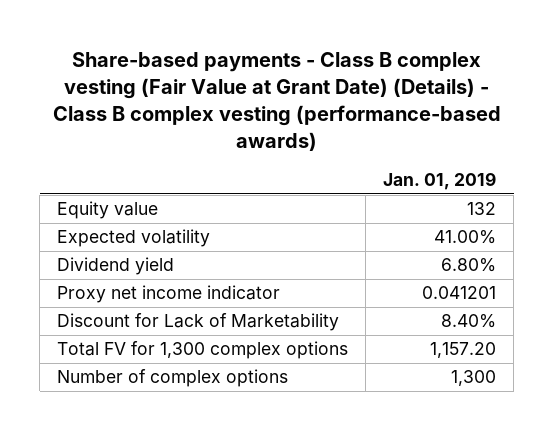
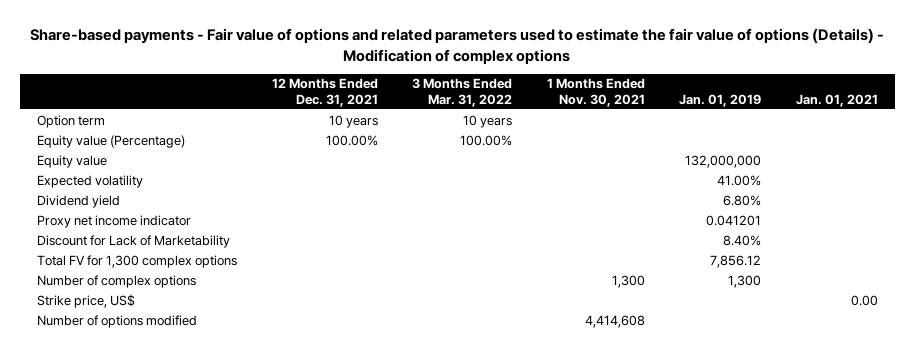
[52,52,501,152] Share-based payments - Class B complex vesting (Fair Value at Grant Date) (Details) - Class B complex vesting (performance-based awards) -> [30,28,885,64] Share-based payments - Fair value of options and related parameters used to estimate the fair value of options (Details) - Modification of complex options
none -> [271,78,378,107] 12 Months Ended Dec. 31, 2021
none -> [412,78,513,107] 3 Months Ended Mar. 31, 2022
none -> [546,78,645,107] 1 Months Ended Nov. 30, 2021
none -> [795,93,878,107] Jan. 01, 2021
none -> [37,114,106,128] Option term
none -> [37,134,186,148] Equity value (Percentage)
[467,202,497,216] 132 -> [685,154,762,168] 132,000,000
[430,342,497,359] 1,157.20 -> [710,254,762,268] 7,856.12
none -> [37,293,136,308] Strike price, US$
none -> [37,314,198,328] Number of options modified

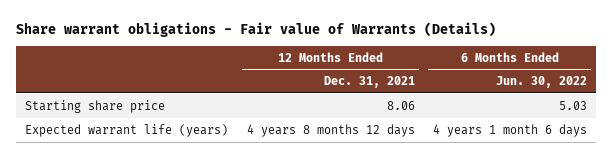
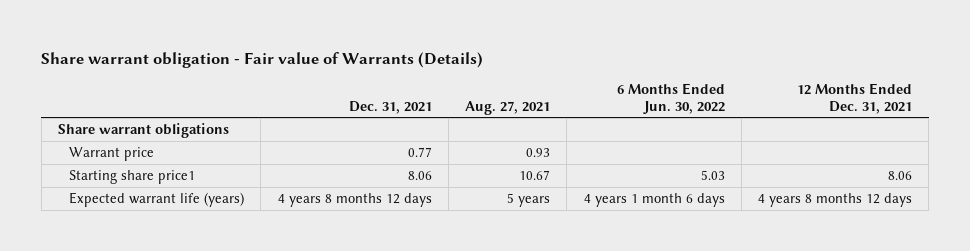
[16,22,497,38] Share warrant obligations - Fair value of Warrants (Details) -> [41,51,484,68] Share warrant obligation - Fair value of Warrants (Details)
none -> [348,100,432,114] Dec. 31, 2021
none -> [465,100,551,115] Aug. 27, 2021
none -> [58,122,230,138] Share warrant obligations
none -> [69,146,155,161] Warrant price
[25,99,166,113] Starting share price -> [69,169,196,184] Starting share price1

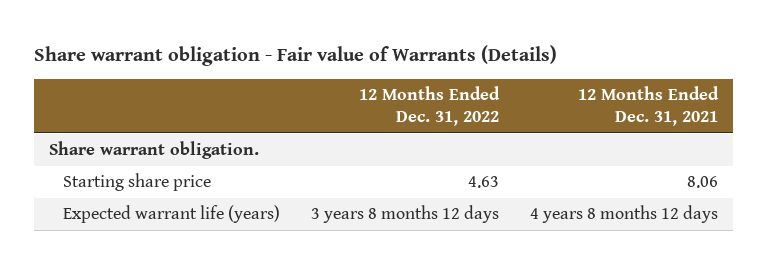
[348,100,432,114] Dec. 31, 2021 -> none
[465,100,551,115] Aug. 27, 2021 -> none
[616,83,725,114] 6 Months Ended Jun. 30, 2022 -> none
none -> [358,86,500,126] 12 Months Ended Dec. 31, 2022
[69,146,155,161] Warrant price -> none
[58,122,230,138] Share warrant obligations -> [49,141,260,160] Share warrant obligation.
[69,169,196,184] Starting share price1 -> [62,173,211,192] Starting share price

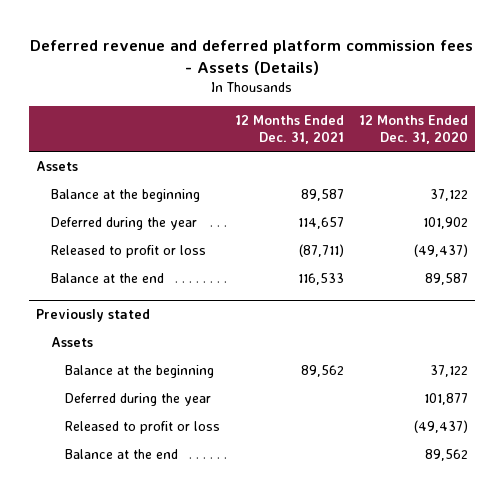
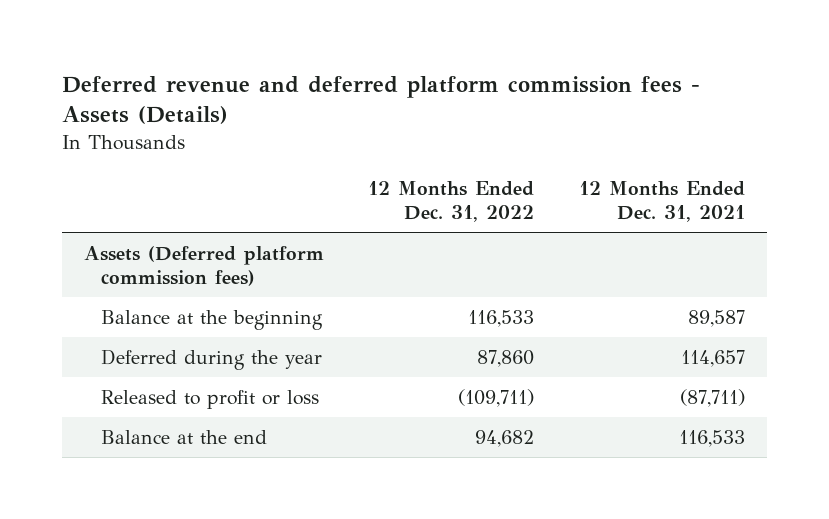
[358,115,468,144] 12 Months Ended Dec. 31, 2020 -> none
none -> [368,180,535,223] 12 Months Ended Dec. 31, 2022
[36,160,79,171] Assets -> [83,245,324,286] Assets (Deferred platform commission fees)
[36,309,151,323] Previously stated -> none
[50,336,93,347] Assets -> none
[64,364,214,378] Balance at the beginning -> none
[64,392,211,406] Deferred during the year -> none
[64,420,220,434] Released to profit or loss -> none
[64,448,178,459] Balance at the end -> none

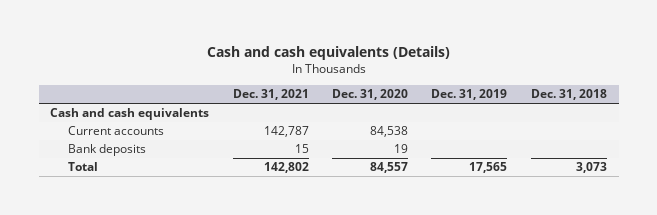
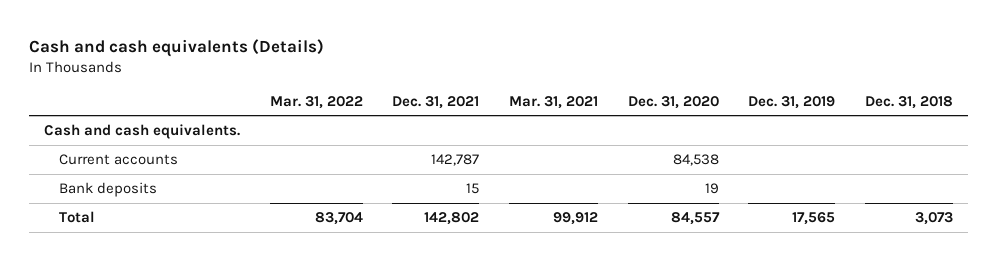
none -> [269,95,363,109] Mar. 31, 2022
none -> [508,95,598,109] Mar. 31, 2021
[50,108,210,121] Cash and cash equivalents -> [43,124,240,140] Cash and cash equivalents.

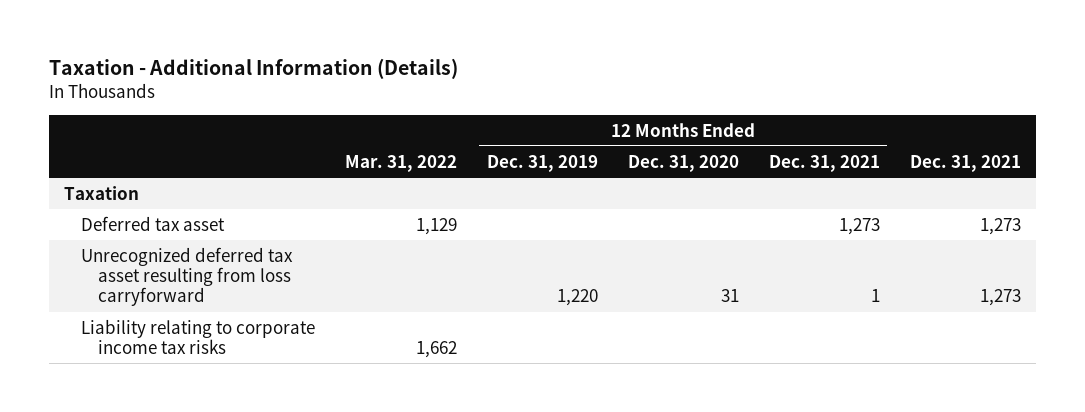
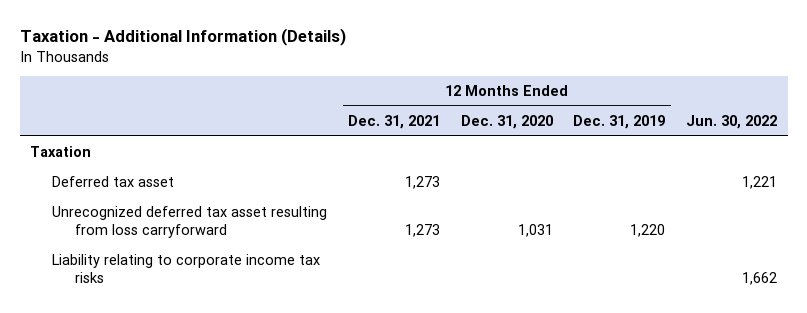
[344,154,457,172] Mar. 31, 2022 -> none
[909,154,1021,172] Dec. 31, 2021 -> none
none -> [686,114,778,129] Jun. 30, 2022
[720,289,739,303] 31 -> [517,224,553,238] 1,031
[870,289,880,303] 1 -> [405,224,441,238] 1,273

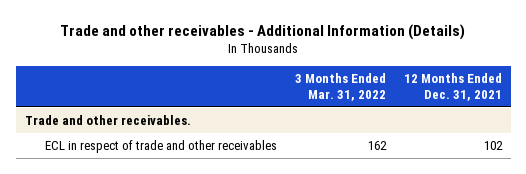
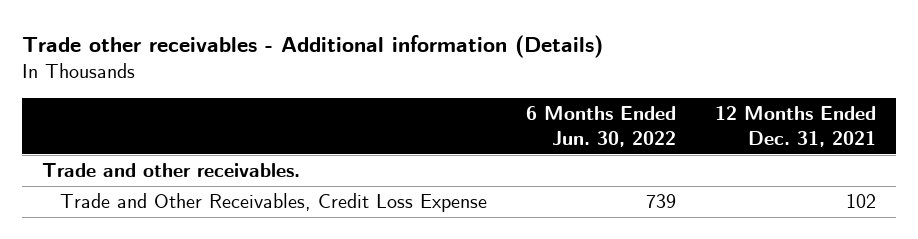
[60,23,466,40] Trade and other receivables - Additional Information (Details) -> [22,35,604,59] Trade other receivables - Additional information (Details)
[294,73,386,101] 3 Months Ended Mar. 31, 2022 -> none
none -> [525,105,676,147] 6 Months Ended Jun. 30, 2022
[44,139,277,153] ECL in respect of trade and other receivables -> [59,193,487,213] Trade and Other Receivables, Credit Loss Expense

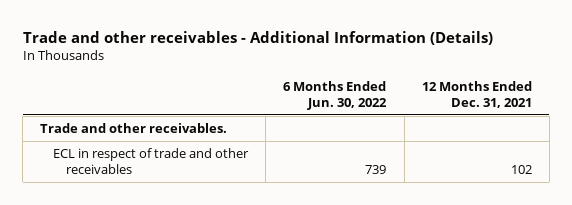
[22,35,604,59] Trade other receivables - Additional information (Details) -> [22,30,493,45] Trade and other receivables - Additional Information (Details)
[59,193,487,213] Trade and Other Receivables, Credit Loss Expense -> [53,148,250,175] ECL in respect of trade and other receivables

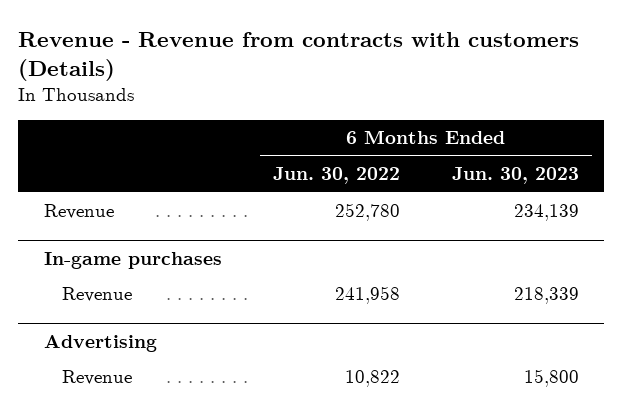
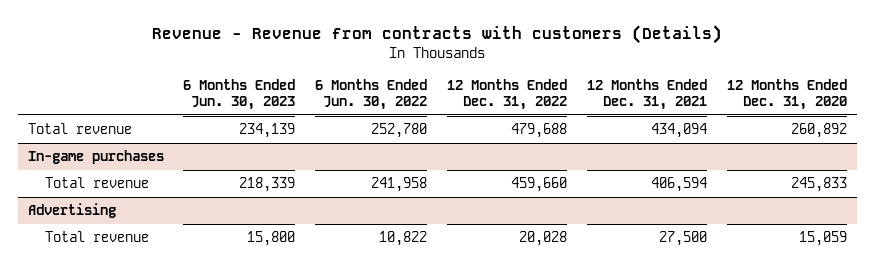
none -> [447,78,568,110] 12 Months Ended Dec. 31, 2022
none -> [587,78,708,110] 12 Months Ended Dec. 31, 2021
none -> [727,78,848,110] 12 Months Ended Dec. 31, 2020
[43,204,114,220] Revenue -> [27,123,132,135] Total revenue
[61,287,132,303] Revenue -> [45,177,150,189] Total revenue
[61,370,132,386] Revenue -> [45,231,150,243] Total revenue

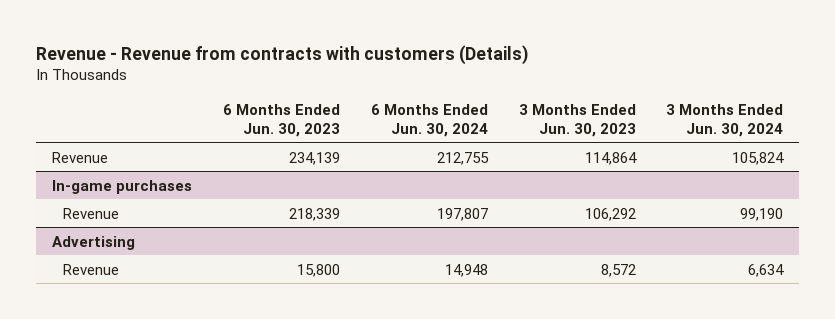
[315,78,428,110] 6 Months Ended Jun. 30, 2022 -> none
[447,78,568,110] 12 Months Ended Dec. 31, 2022 -> none
[587,78,708,110] 12 Months Ended Dec. 31, 2021 -> none
[727,78,848,110] 12 Months Ended Dec. 31, 2020 -> none
none -> [370,103,488,137] 6 Months Ended Jun. 30, 2024
none -> [518,103,636,137] 3 Months Ended Jun. 30, 2023
none -> [666,103,784,137] 3 Months Ended Jun. 30, 2024
[27,123,132,135] Total revenue -> [51,151,108,163] Revenue
[45,177,150,189] Total revenue -> [62,207,119,219] Revenue
[45,231,150,243] Total revenue -> [62,263,119,275] Revenue

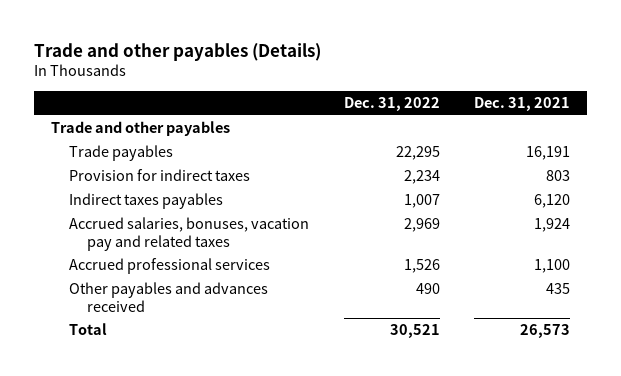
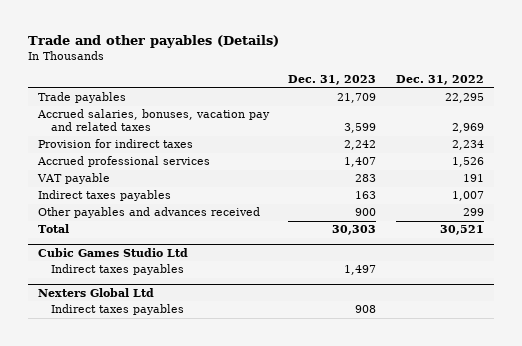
[474,97,571,112] Dec. 31, 2021 -> none
none -> [288,75,377,86] Dec. 31, 2023
[51,121,231,137] Trade and other payables -> none
[68,169,250,182] Provision for indirect taxes -> [37,139,193,149] Provision for indirect taxes
none -> [36,173,110,185] VAT payable
[68,193,223,210] Indirect taxes payables -> [37,190,171,202] Indirect taxes payables
[415,283,440,295] 490 -> [462,208,484,217] 299
none -> [37,247,188,257] Cubic Games Studio Ltd
none -> [51,264,185,276] Indirect taxes payables
none -> [37,287,154,297] Nexters Global Ltd
none -> [51,304,185,316] Indirect taxes payables

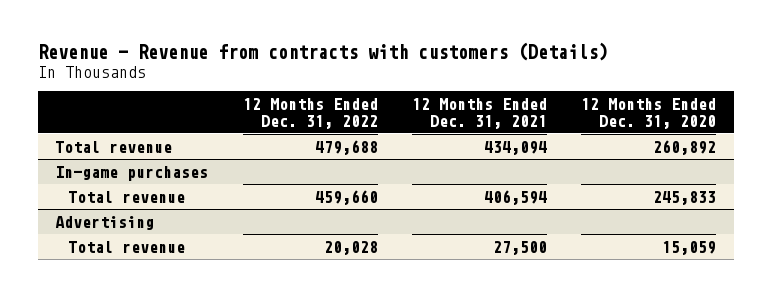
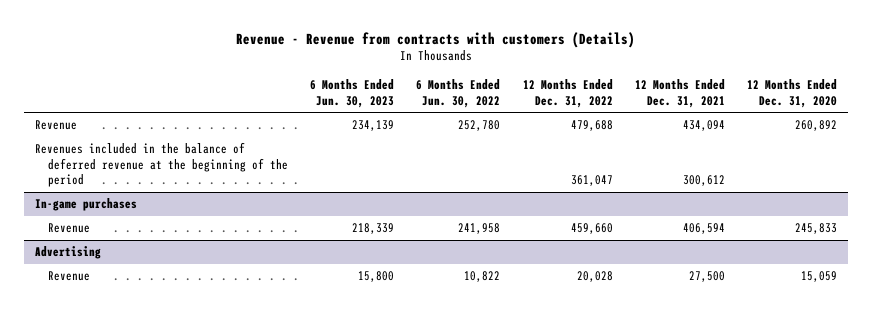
none -> [309,79,394,108] 6 Months Ended Jun. 30, 2023
none -> [416,79,501,108] 6 Months Ended Jun. 30, 2022
[55,140,173,153] Total revenue -> [35,120,78,131] Revenue
none -> [35,142,288,188] Revenues included in the balance of deferred revenue at the beginning of the period
[68,190,186,203] Total revenue -> [47,223,90,234] Revenue
[68,240,186,253] Total revenue -> [47,271,90,282] Revenue

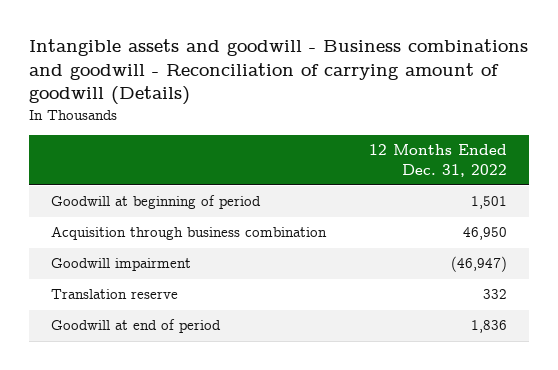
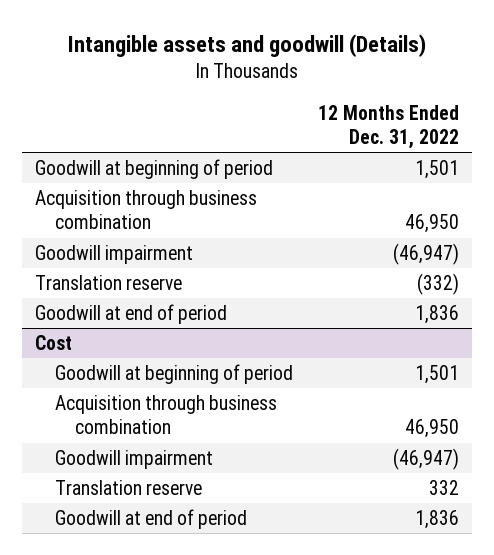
[28,39,528,106] Intangible assets and goodwill - Business combinations and goodwill - Reconciliation of carrying amount of goodwill (Details) -> [68,34,427,58] Intangible assets and goodwill (Details)
none -> [34,275,182,291] Translation reserve
none -> [34,304,227,325] Goodwill at end of period
none -> [34,335,72,351] Cost
none -> [54,364,293,385] Goodwill at beginning of period
none -> [54,395,277,435] Acquisition through business combination
none -> [54,450,213,470] Goodwill impairment

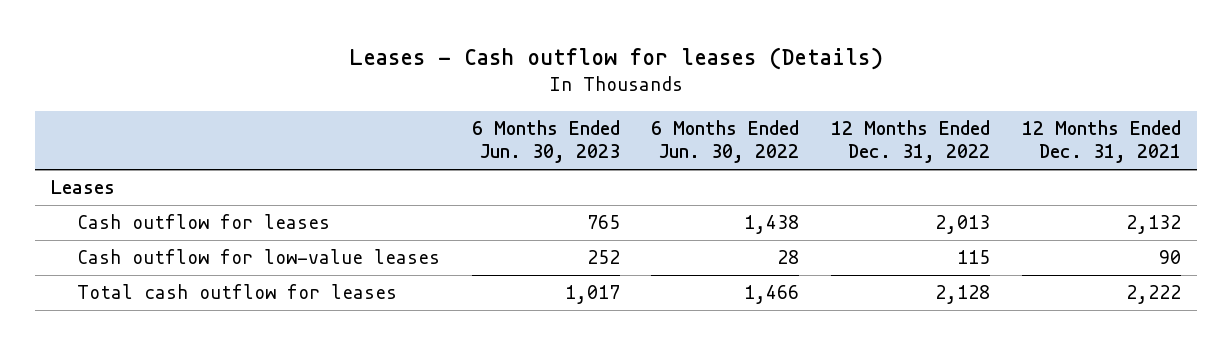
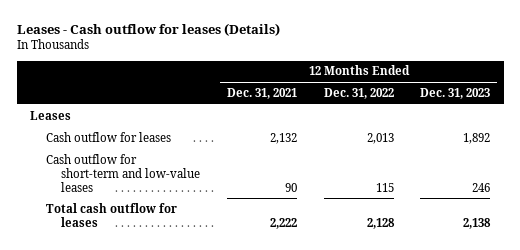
[471,120,620,164] 6 Months Ended Jun. 30, 2023 -> none
[651,120,800,164] 6 Months Ended Jun. 30, 2022 -> none
none -> [420,87,491,99] Dec. 31, 2023
[76,249,440,265] Cash outflow for low-value leases -> [45,153,201,192] Cash outflow for short-term and low-value leases

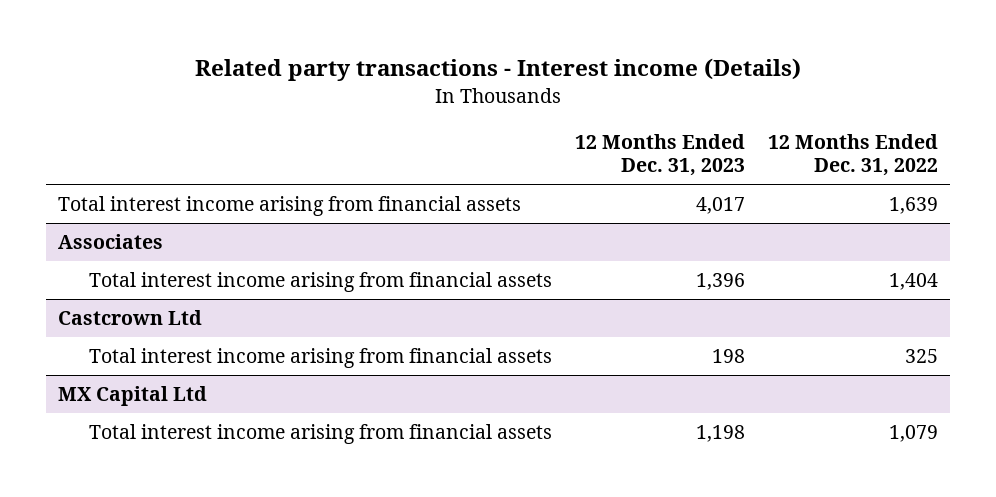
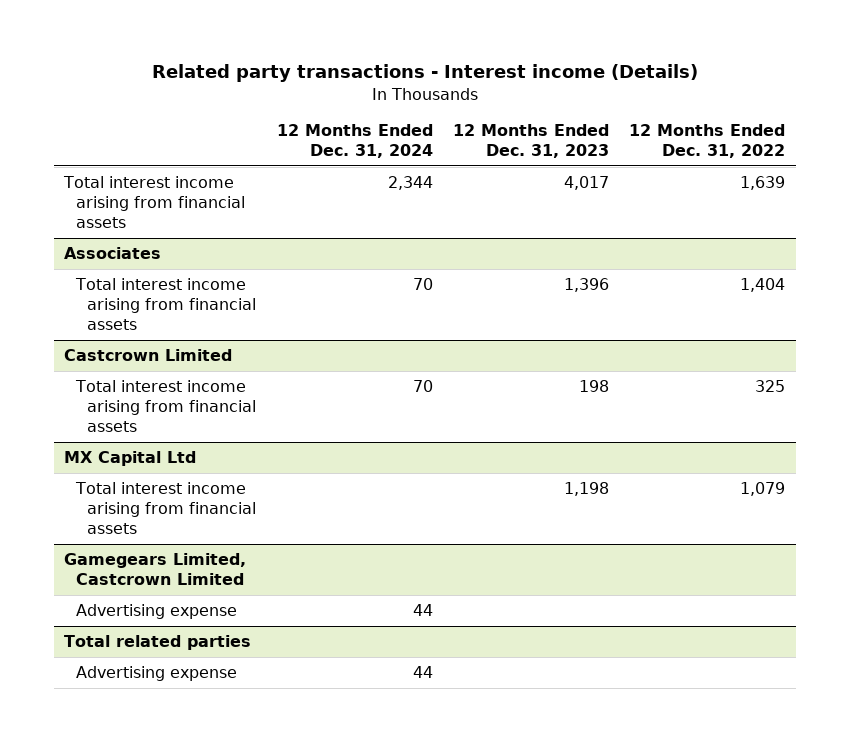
none -> [276,124,433,159] 12 Months Ended Dec. 31, 2024
[57,309,202,325] Castcrown Ltd -> [64,349,233,362] Castcrown Limited
none -> [64,553,247,586] Gamegears Limited, Castcrown Limited
none -> [75,604,237,620] Advertising expense
none -> [64,635,252,651] Total related parties
none -> [75,666,237,682] Advertising expense

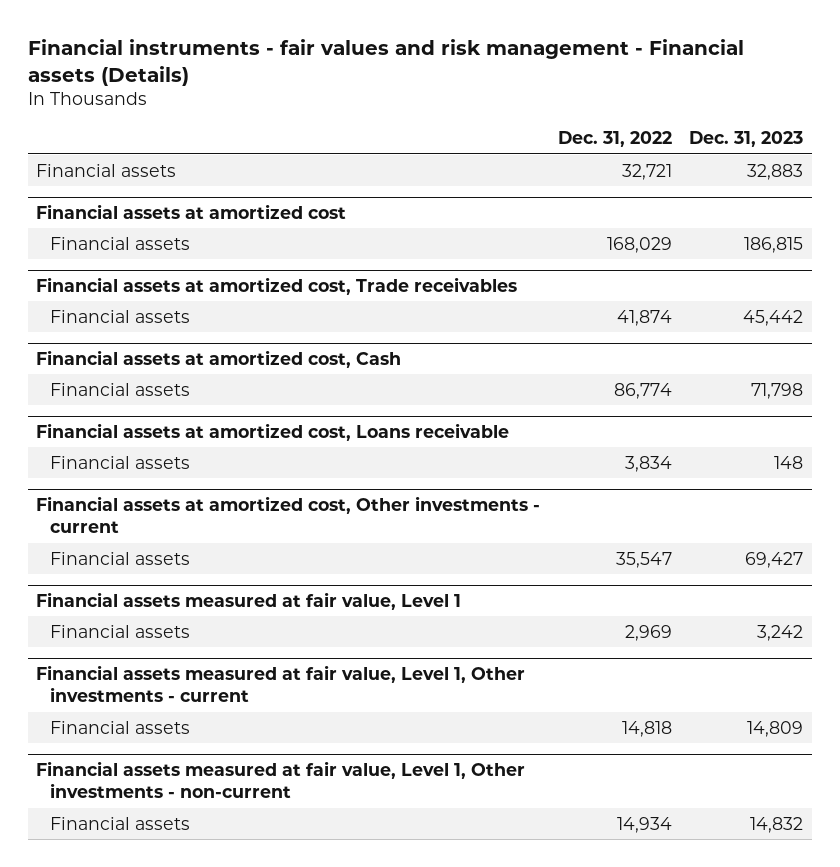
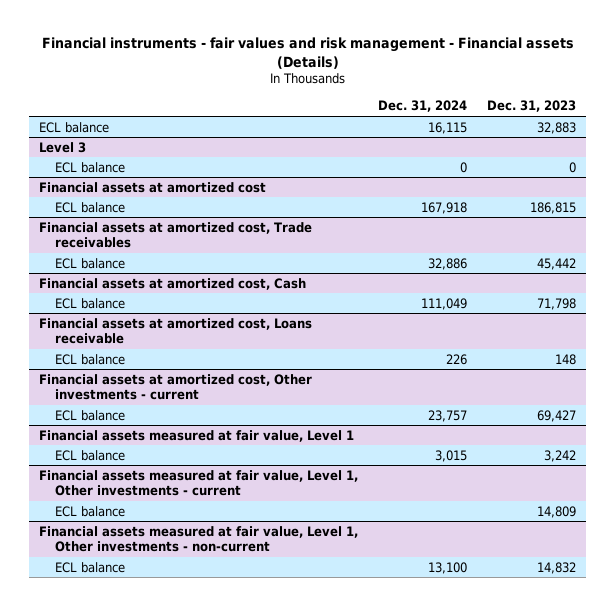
[557,131,672,148] Dec. 31, 2022 -> none
none -> [378,100,468,113] Dec. 31, 2024
[36,163,177,177] Financial assets -> [38,121,109,133] ECL balance
none -> [38,141,86,153] Level 3
none -> [54,161,125,173] ECL balance
[49,236,190,250] Financial assets -> [54,201,125,213] ECL balance
[49,309,190,323] Financial assets -> [54,257,125,269] ECL balance
[49,382,190,396] Financial assets -> [54,297,125,309] ECL balance
[49,455,190,469] Financial assets -> [54,353,125,365] ECL balance
[49,551,190,565] Financial assets -> [54,409,125,421] ECL balance
[49,624,190,638] Financial assets -> [54,449,125,461] ECL balance
[49,720,190,734] Financial assets -> [54,505,125,517] ECL balance
[49,816,190,830] Financial assets -> [54,561,125,573] ECL balance

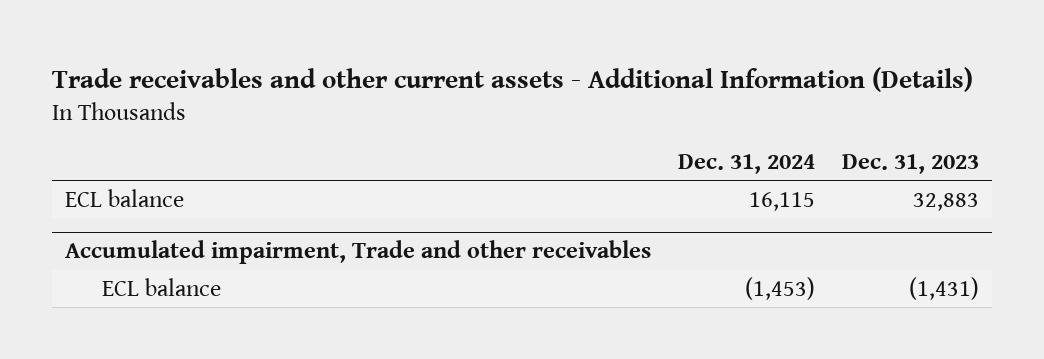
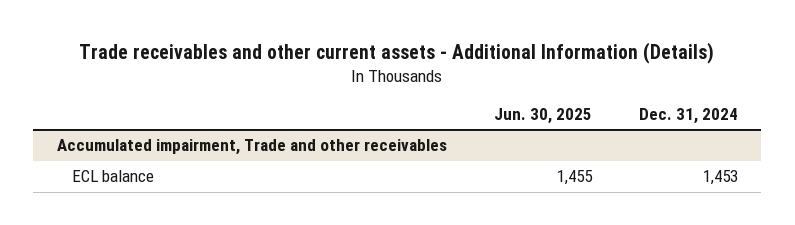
[841,153,979,174] Dec. 31, 2023 -> none
none -> [493,108,592,125] Jun. 30, 2025
[65,188,185,207] ECL balance -> none
[744,276,815,300] (1,453) -> [702,170,738,186] 1,453

